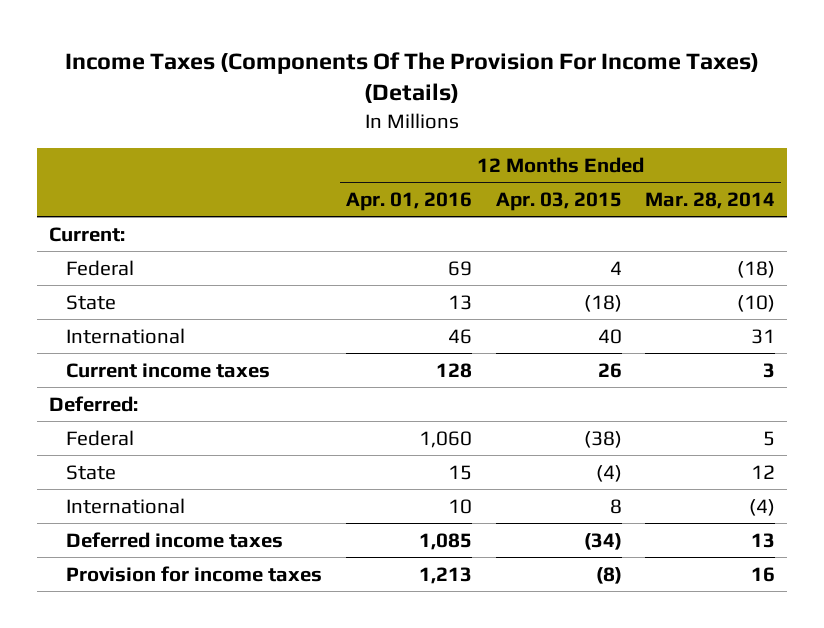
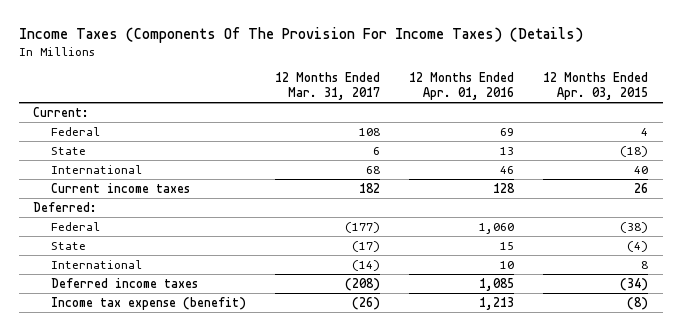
[645,191,776,209] Mar. 28, 2014 -> none
none -> [275,72,381,101] 12 Months Ended Mar. 31, 2017
[65,565,322,582] Provision for income taxes -> [51,296,247,310] Income tax expense (benefit)

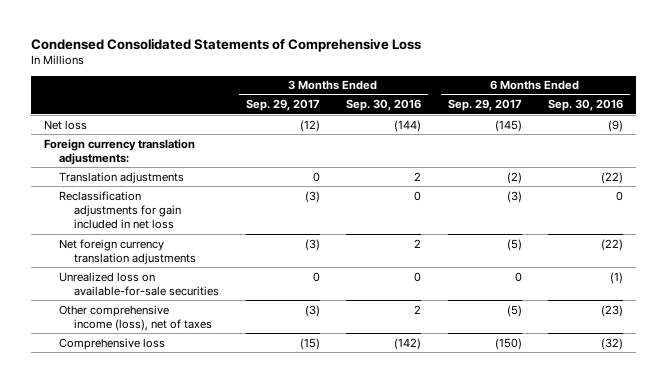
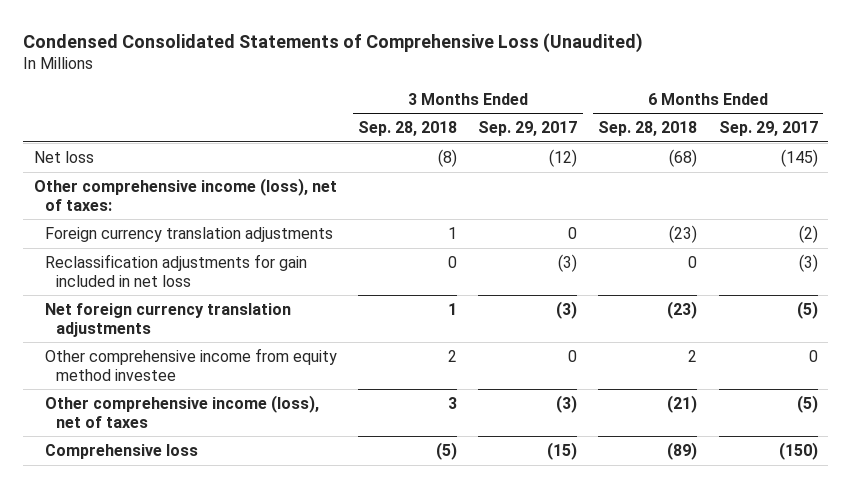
[30,37,421,52] Condensed Consolidated Statements of Comprehensive Loss -> [23,32,644,53] Condensed Consolidated Statements of Comprehensive Loss (Unaudited)
[346,99,422,112] Sep. 30, 2016 -> none
[548,99,624,112] Sep. 30, 2016 -> none
none -> [358,121,458,137] Sep. 28, 2018
none -> [598,121,698,137] Sep. 28, 2018
[43,138,195,165] Foreign currency translation adjustments: -> none
none -> [33,177,337,211] Other comprehensive income (loss), net of taxes:
[58,171,184,184] Translation adjustments -> [44,226,333,242] Foreign currency translation adjustments
[58,271,220,296] Unrealized loss on available-for-sale securities -> none
none -> [44,347,337,381] Other comprehensive income from equity method investee

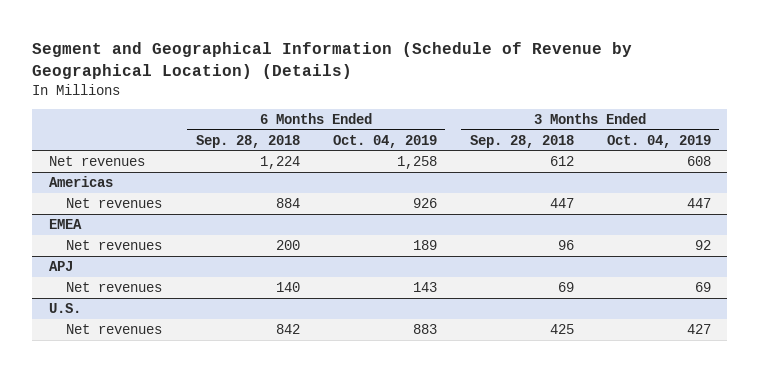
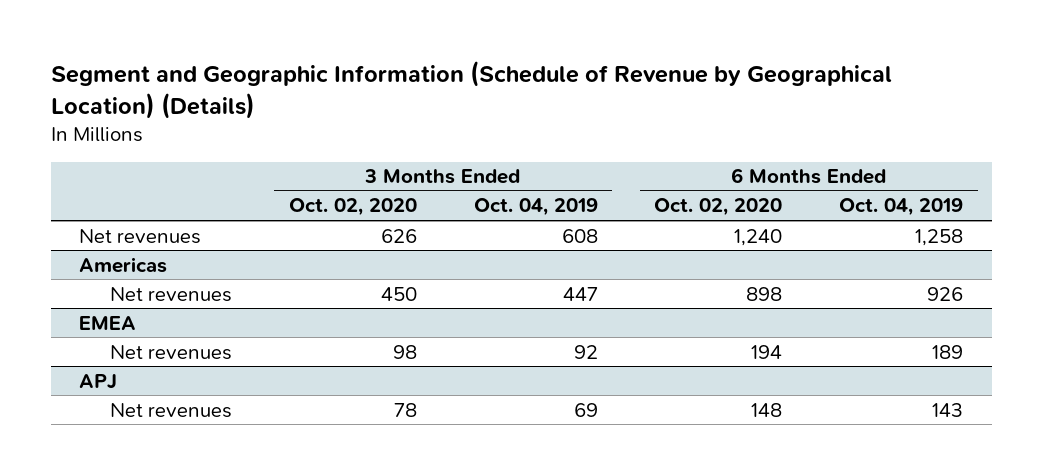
[32,42,633,79] Segment and Geographical Information (Schedule of Revenue by Geographical Location) (Details) -> [50,61,892,119] Segment and Geographic Information (Schedule of Revenue by Geographical Location) (Details)
[195,134,300,148] Sep. 28, 2018 -> none
[469,134,574,148] Sep. 28, 2018 -> none
none -> [288,198,417,217] Oct. 02, 2020
none -> [654,198,783,217] Oct. 02, 2020
[48,303,81,314] U.S. -> none
[66,324,163,335] Net revenues -> none

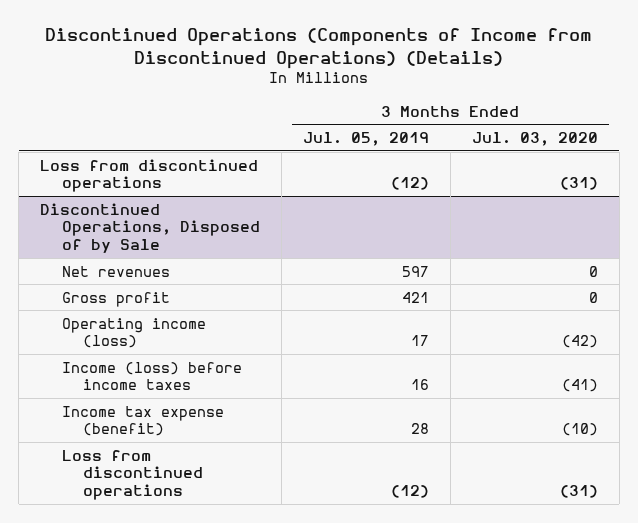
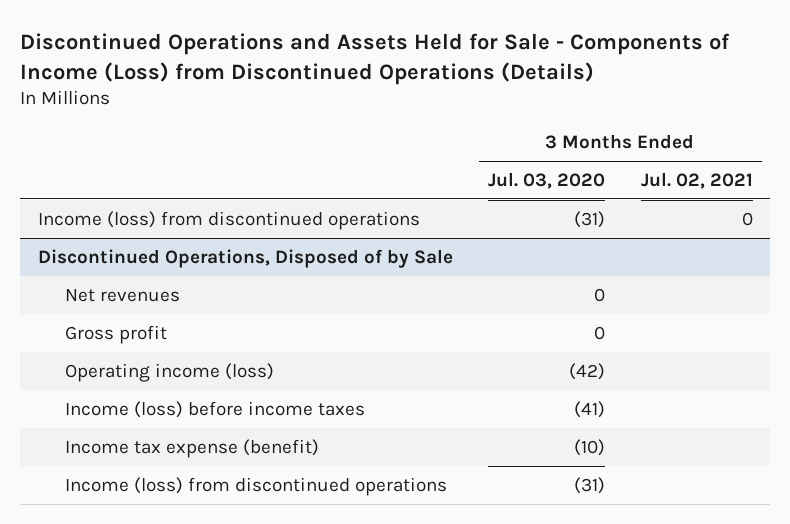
[45,28,593,69] Discontinued Operations (Components of Income from Discontinued Operations) (Details) -> [20,33,731,85] Discontinued Operations and Assets Held for Sale - Components of Income (Loss) from Discontinued Operations (Details)
[302,131,429,146] Jul. 05, 2019 -> none
none -> [640,171,753,189] Jul. 02, 2021
[40,158,259,193] Loss from discontinued operations -> [37,210,420,230] Income (loss) from discontinued operations
[61,449,204,501] Loss from discontinued operations -> [65,476,448,496] Income (loss) from discontinued operations

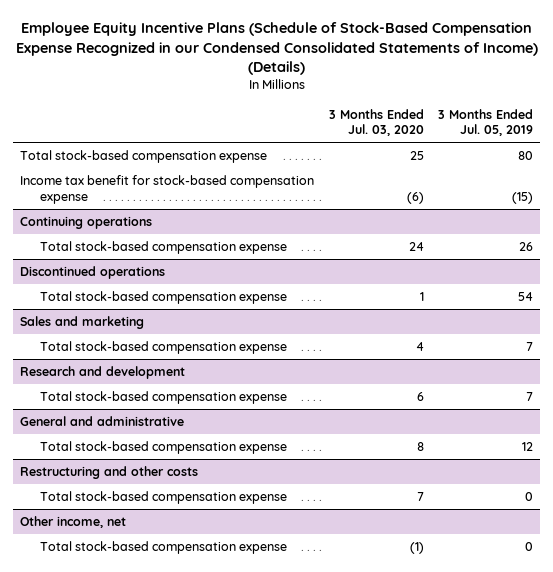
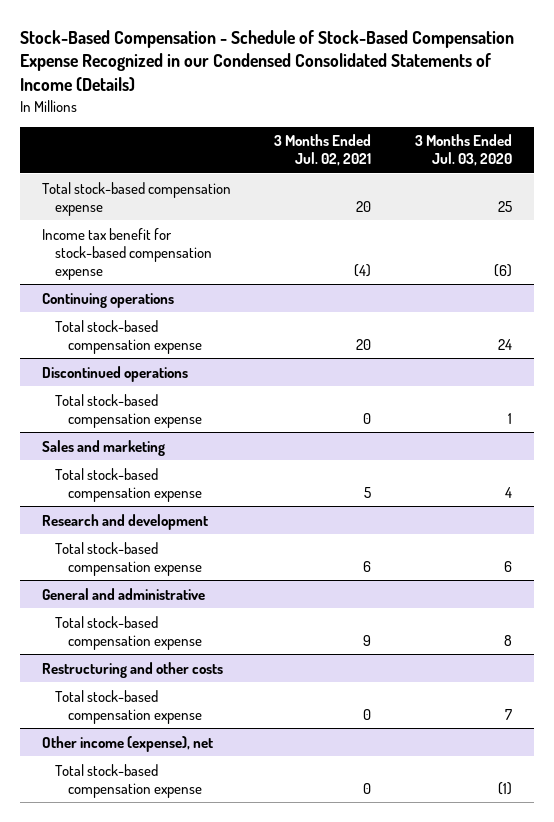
[15,22,538,76] Employee Equity Incentive Plans (Schedule of Stock-Based Compensation Expense Recognized in our Condensed Consolidated Statements of Income) (Details) -> [20,29,515,91] Stock-Based Compensation - Schedule of Stock-Based Compensation Expense Recognized in our Condensed Consolidated Statements of Income (Details)
[437,108,533,137] 3 Months Ended Jul. 05, 2019 -> none
none -> [274,134,372,167] 3 Months Ended Jul. 02, 2021
[20,515,127,528] Other income, net -> [41,735,213,752] Other income (expense), net

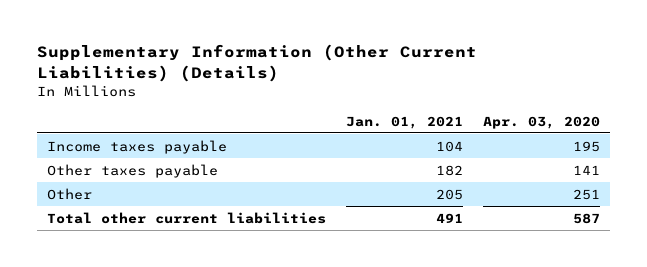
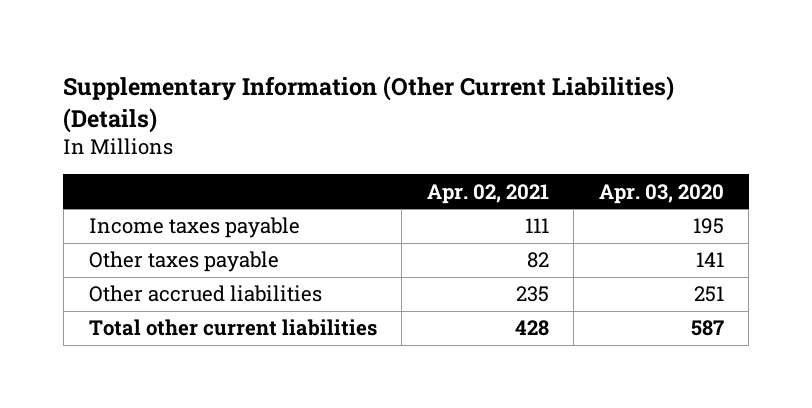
[346,115,464,129] Jan. 01, 2021 -> none
none -> [426,183,549,204] Apr. 02, 2021
[46,187,92,200] Other -> [88,285,322,303] Other accrued liabilities

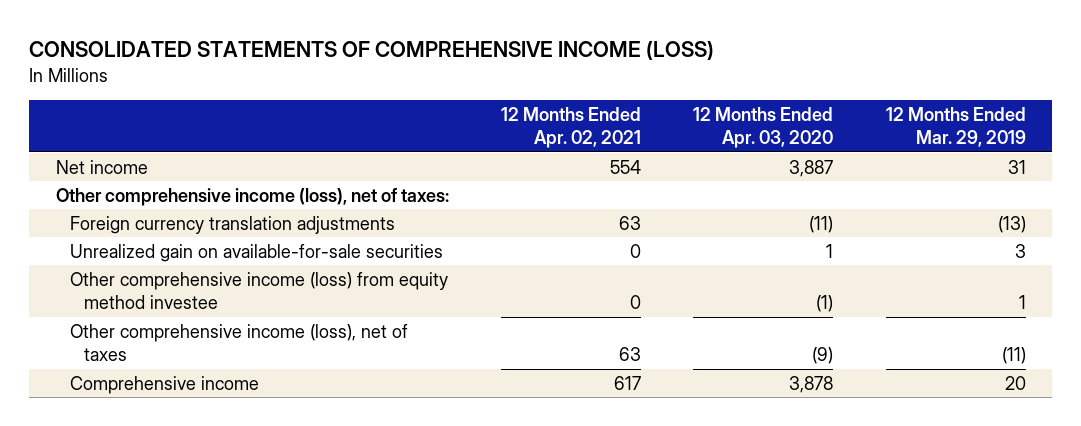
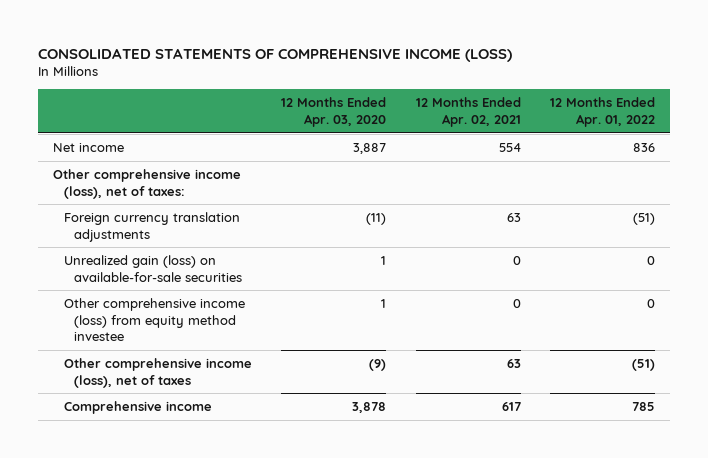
[885,106,1026,147] 12 Months Ended Mar. 29, 2019 -> none
none -> [549,97,655,127] 12 Months Ended Apr. 01, 2022
[69,243,443,262] Unrealized gain on available-for-sale securities -> [63,254,243,282] Unrealized gain (loss) on available-for-sale securities
[816,295,834,313] (1) -> [381,298,387,308] 1

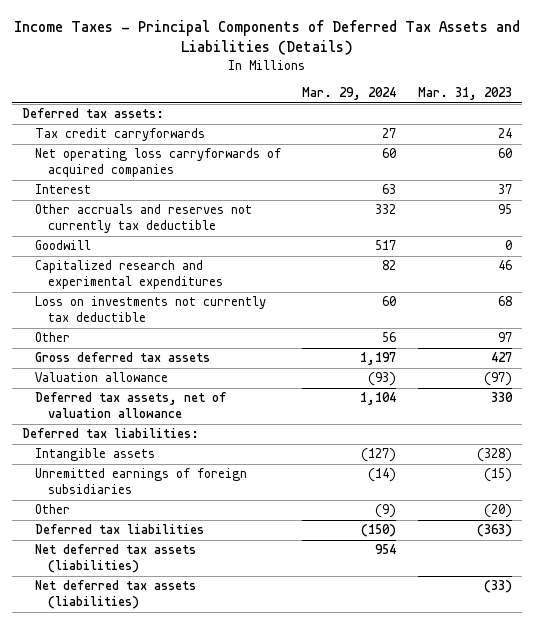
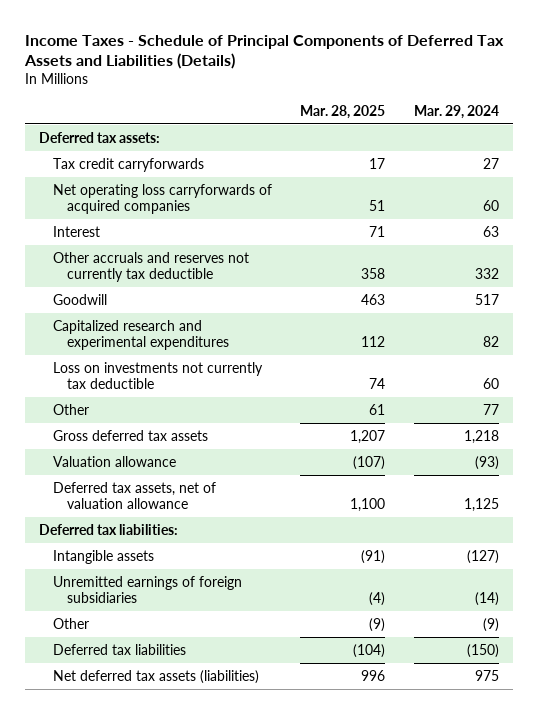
[13,19,520,56] Income Taxes - Principal Components of Deferred Tax Assets and Liabilities (Details) -> [23,34,504,70] Income Taxes - Schedule of Principal Components of Deferred Tax Assets and Liabilities (Details)
[417,87,512,101] Mar. 31, 2023 -> none
none -> [300,104,386,119] Mar. 28, 2025
[382,332,397,343] 56 -> [482,403,499,415] 77
[360,352,397,366] 1,197 -> [463,429,499,444] 1,218
[360,392,397,406] 1,104 -> [463,498,499,513] 1,125
[34,580,196,610] Net deferred tax assets (liabilities) -> none
[375,544,397,555] 954 -> [474,669,499,681] 975

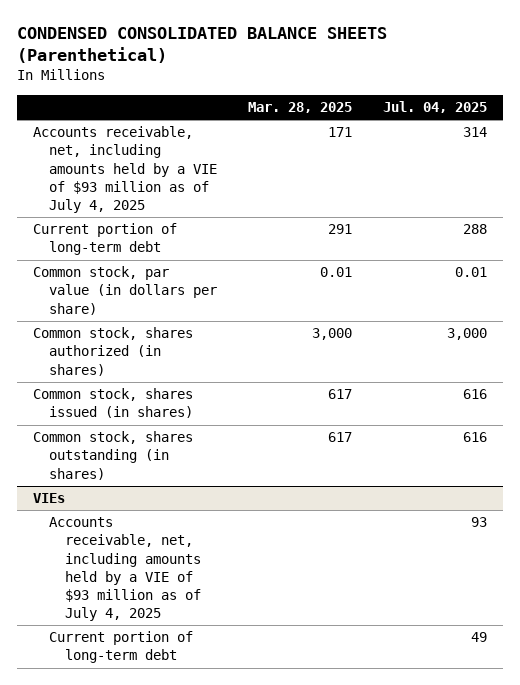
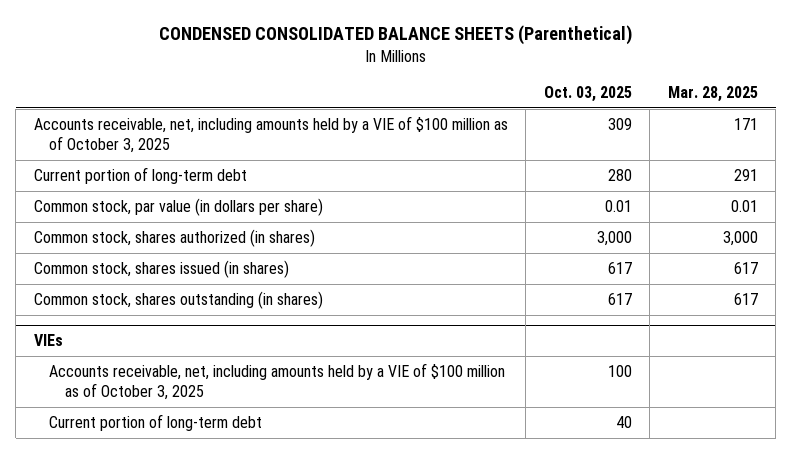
[383,100,488,113] Jul. 04, 2025 -> none
none -> [543,86,632,103] Oct. 03, 2025
[32,126,218,213] Accounts receivable, net, including amounts held by a VIE of $93 million as of July 4, 2025 -> [33,115,508,154] Accounts receivable, net, including amounts held by a VIE of $100 million as of October 3, 2025
[49,517,202,621] Accounts receivable, net, including amounts held by a VIE of $93 million as of July 4, 2025 -> [49,362,506,401] Accounts receivable, net, including amounts held by a VIE of $100 million as of October 3, 2025

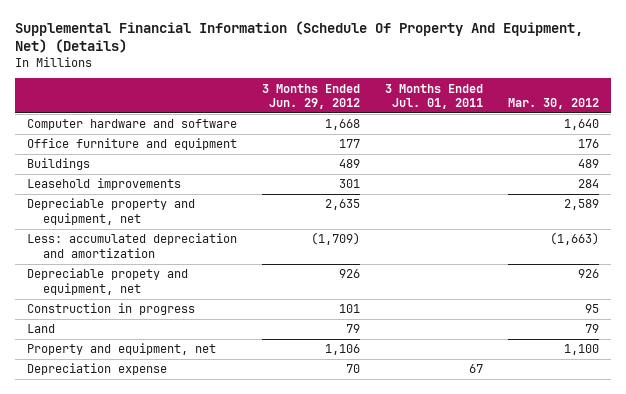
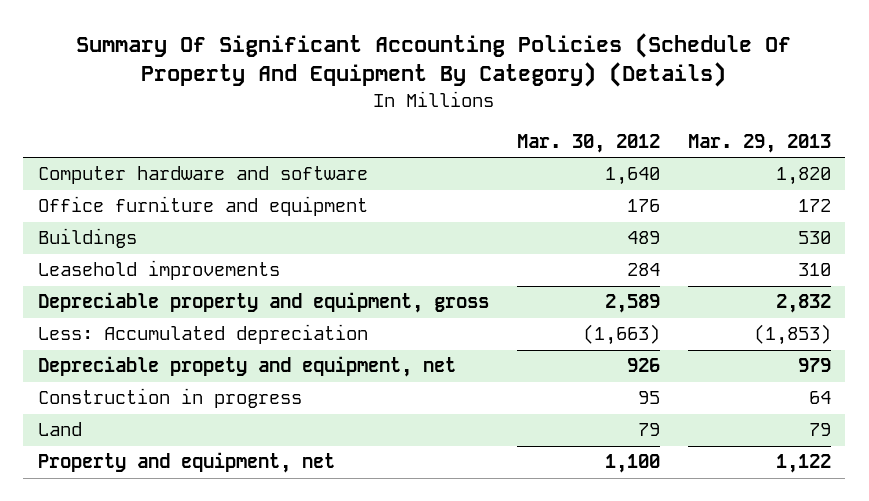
[14,20,583,54] Supplemental Financial Information (Schedule Of Property And Equipment, Net) (Details) -> [76,33,792,88] Summary Of Significant Accounting Policies (Schedule Of Property And Equipment By Category) (Details)
[262,83,361,110] 3 Months Ended Jun. 29, 2012 -> none
[384,83,483,110] 3 Months Ended Jul. 01, 2011 -> none
none -> [688,133,832,153] Mar. 29, 2013
[27,198,196,225] Depreciable property and equipment, net -> [37,292,489,314] Depreciable property and equipment, gross
[27,233,238,258] Less: accumulated depreciation and amortization -> [37,324,368,345] Less: Accumulated depreciation
[27,363,168,376] Depreciation expense -> none

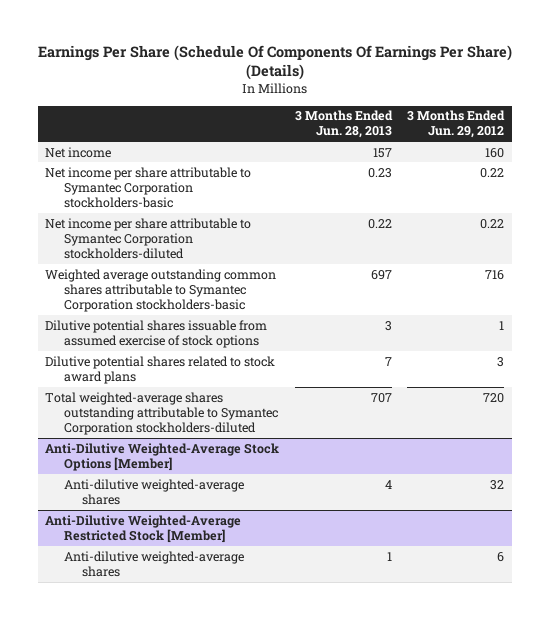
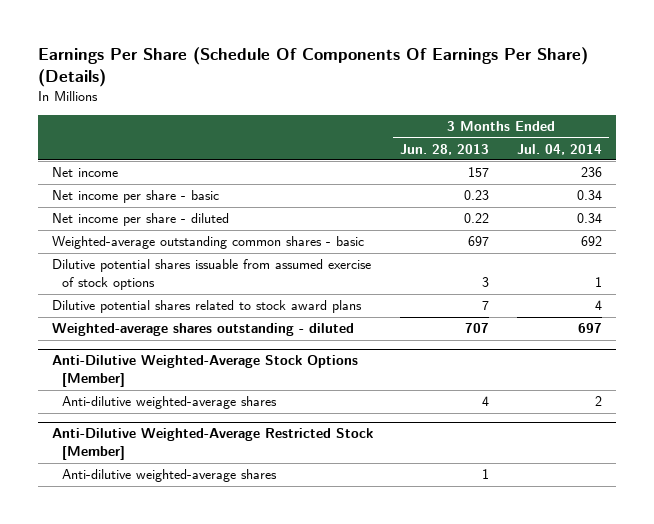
[407,110,506,139] 3 Months Ended Jun. 29, 2012 -> none
none -> [517,143,603,155] Jul. 04, 2014
[45,166,252,208] Net income per share attributable to Symantec Corporation stockholders-basic -> [51,190,219,204] Net income per share - basic
[45,217,252,259] Net income per share attributable to Symantec Corporation stockholders-diluted -> [51,213,229,227] Net income per share - diluted
[45,268,277,312] Weighted average outstanding common shares attributable to Symantec Corporation stockholders-basic -> [51,236,364,250] Weighted-average outstanding common shares - basic
[45,391,278,435] Total weighted-average shares outstanding attributable to Symantec Corporation stockholders-diluted -> [51,323,354,337] Weighted-average shares outstanding - diluted

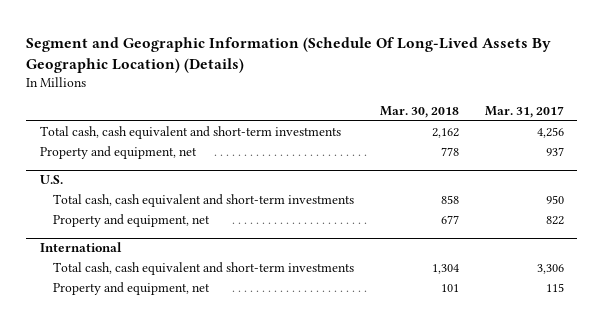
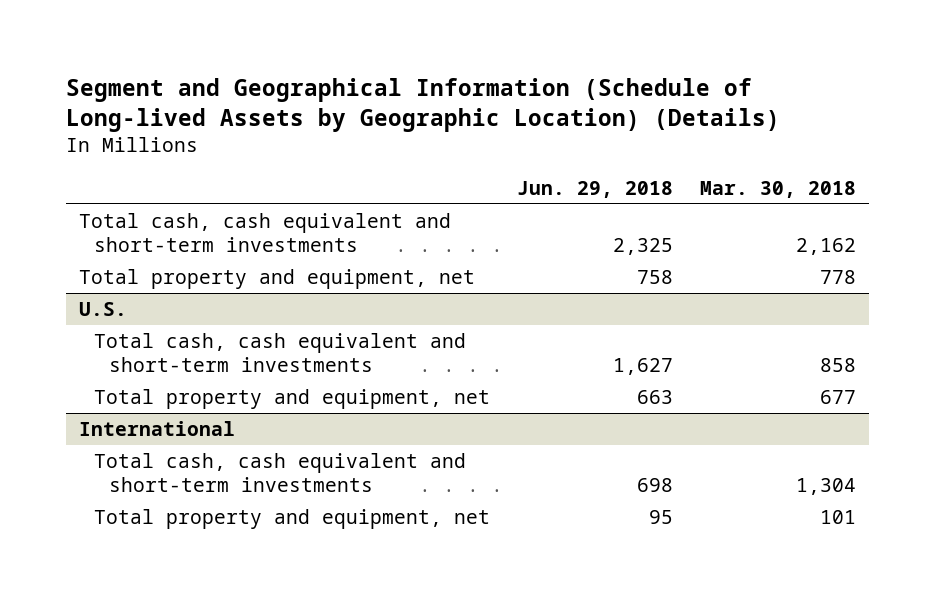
[26,36,552,73] Segment and Geographic Information (Schedule Of Long-Lived Assets By Geographic Location) (Details) -> [65,77,780,132] Segment and Geographical Information (Schedule of Long-lived Assets by Geographic Location) (Details)
[485,106,565,119] Mar. 31, 2017 -> none
none -> [516,180,673,198] Jun. 29, 2018
[39,146,197,160] Property and equipment, net -> [79,269,476,290] Total property and equipment, net
[53,214,211,228] Property and equipment, net -> [93,389,490,410] Total property and equipment, net
[53,282,211,296] Property and equipment, net -> [93,509,490,530] Total property and equipment, net

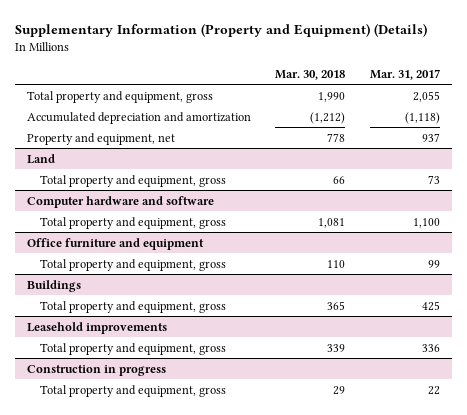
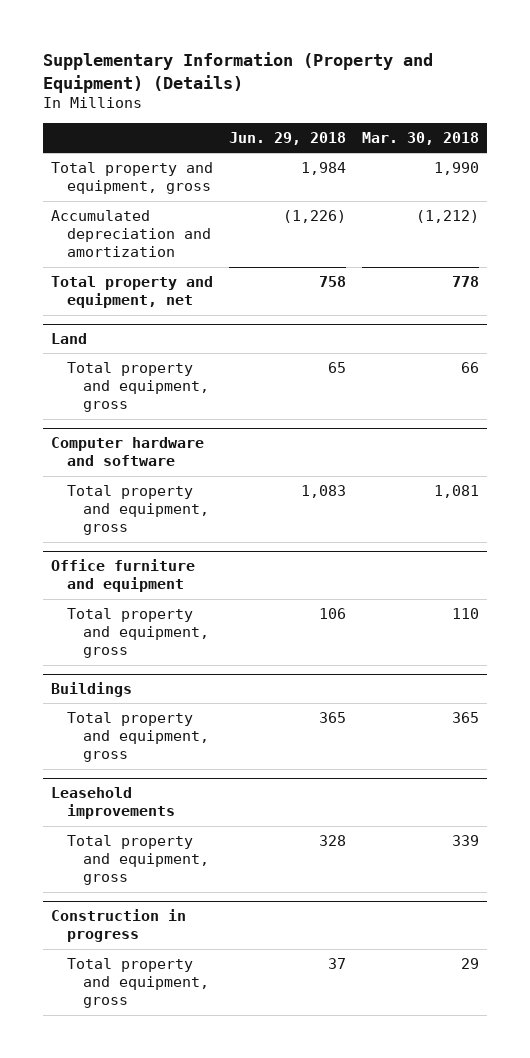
[369,68,440,80] Mar. 31, 2017 -> none
none -> [229,131,347,145] Jun. 29, 2018
[27,132,176,145] Property and equipment, net -> [51,275,214,309] Total property and equipment, net

